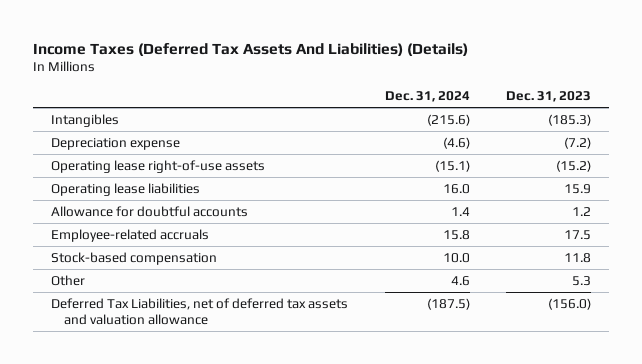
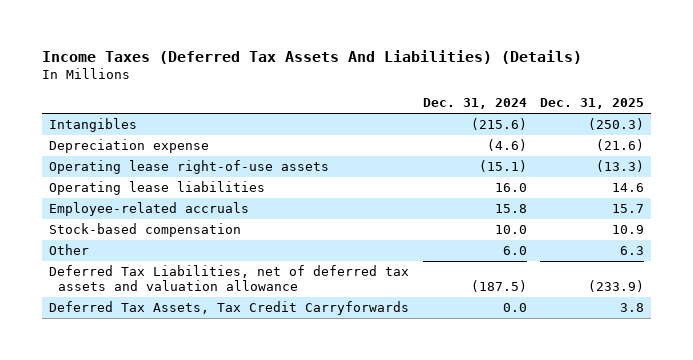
[506,91,592,103] Dec. 31, 2023 -> none
none -> [540,98,645,110] Dec. 31, 2025
[51,205,249,217] Allowance for doubtful accounts -> none
[450,275,470,286] 4.6 -> [502,246,527,256] 6.0
none -> [49,301,410,316] Deferred Tax Assets, Tax Credit Carryforwards

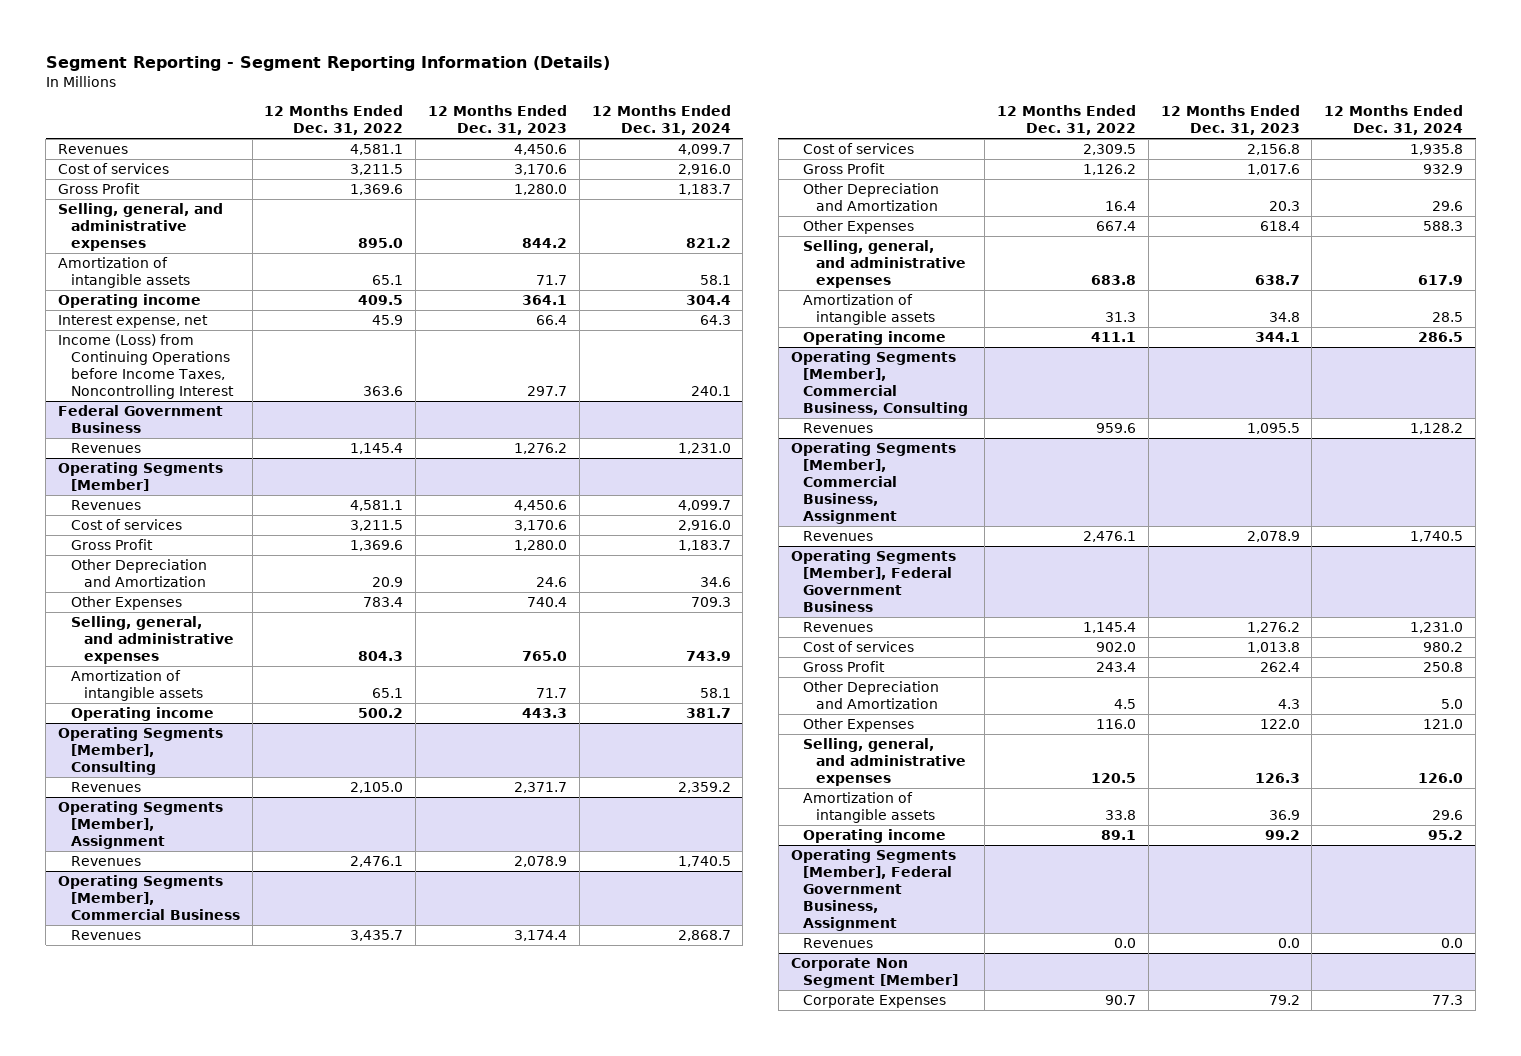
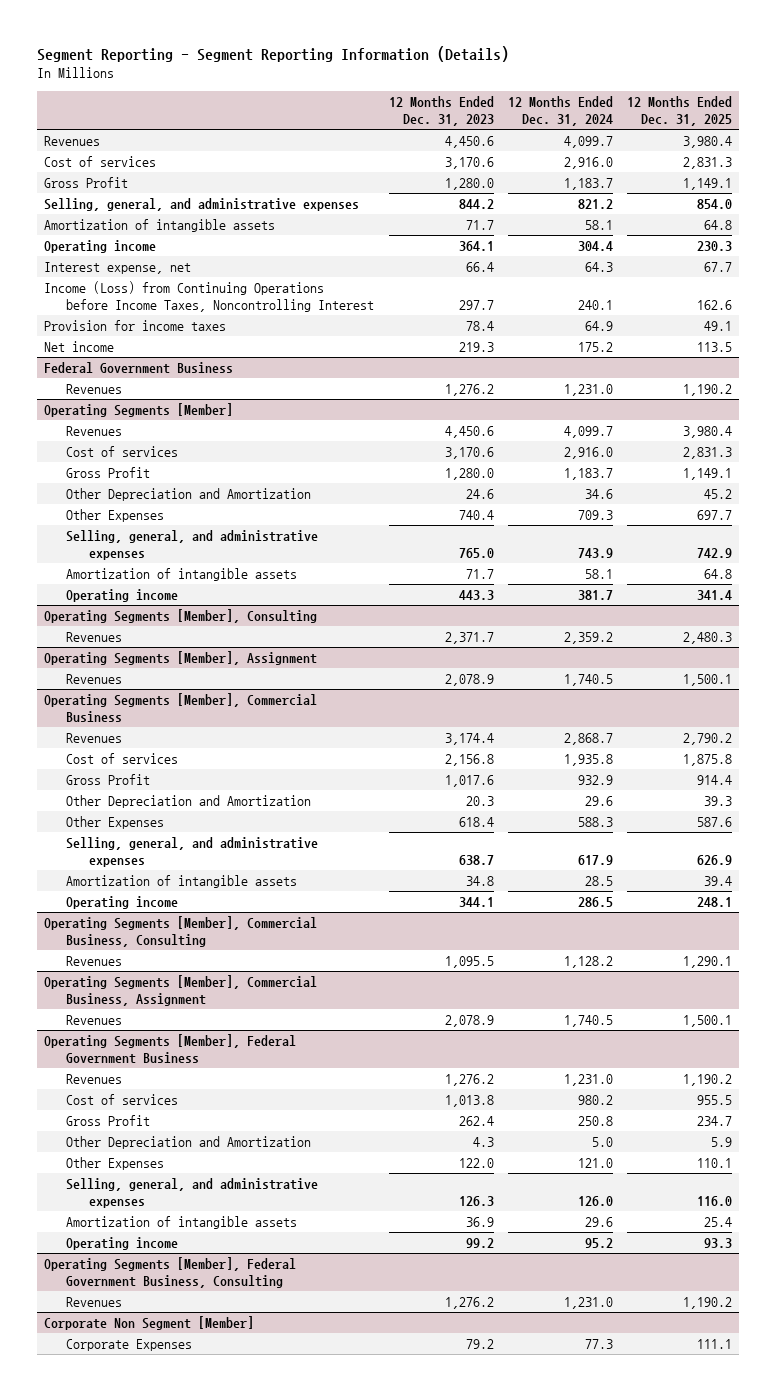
[264,105,404,136] 12 Months Ended Dec. 31, 2022 -> none
none -> [626,96,732,127] 12 Months Ended Dec. 31, 2025
none -> [44,319,227,331] Provision for income taxes
none -> [44,340,115,352] Net income
[790,849,956,932] Operating Segments [Member], Federal Government Business, Assignment -> [44,1256,297,1288] Operating Segments [Member], Federal Government Business, Consulting
[1277,938,1300,949] 0.0 -> [444,1296,494,1309] 1,276.2
[1441,938,1464,949] 0.0 -> [563,1296,613,1309] 1,231.0

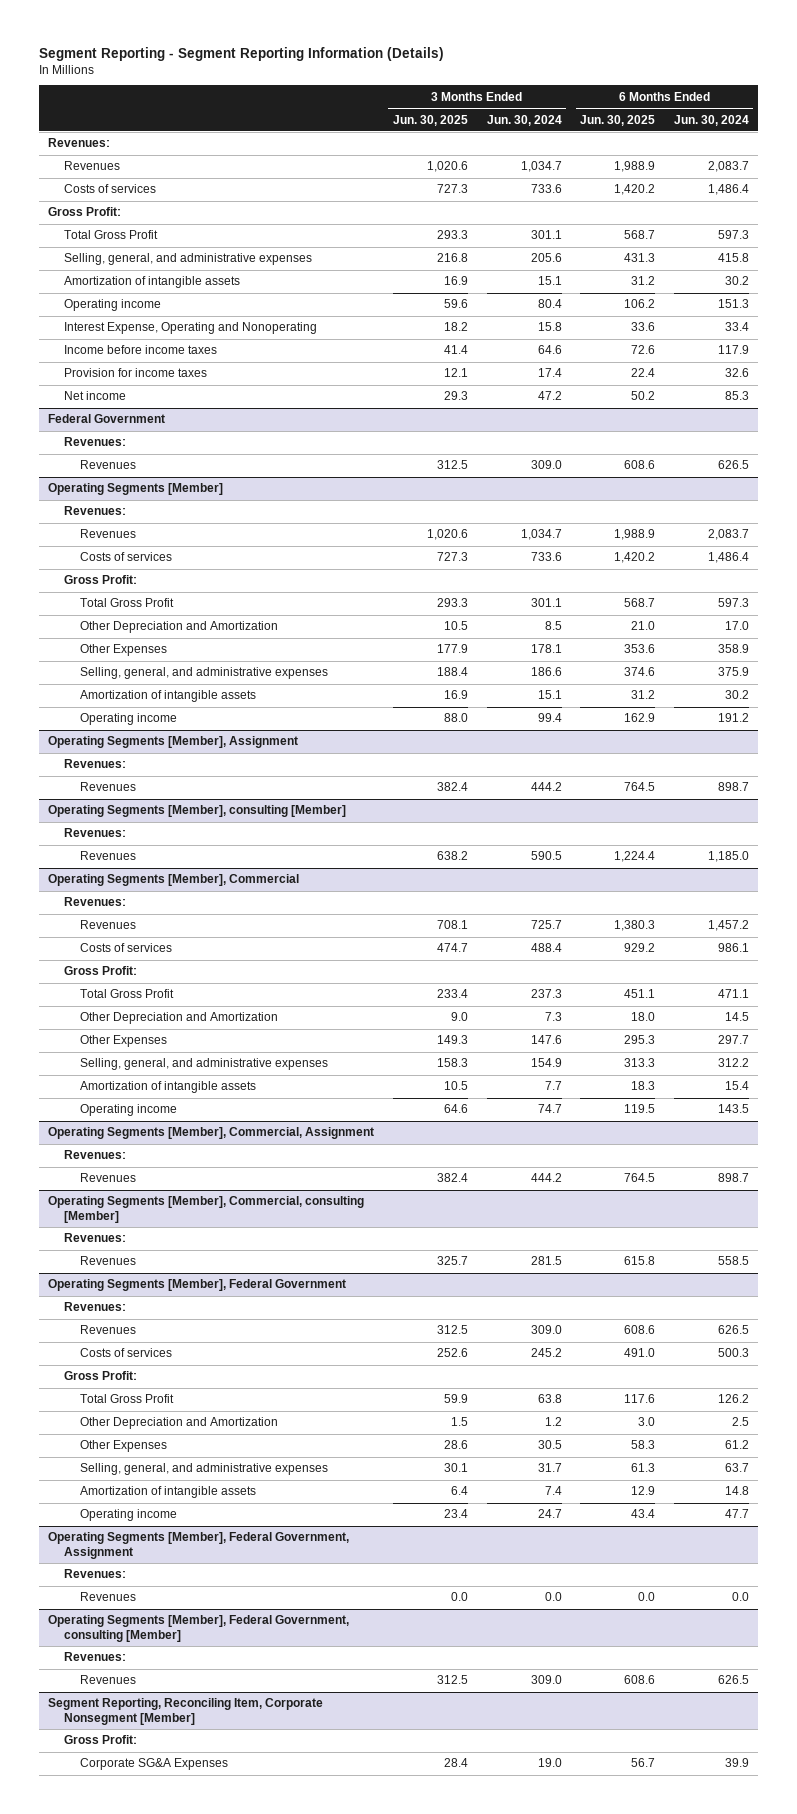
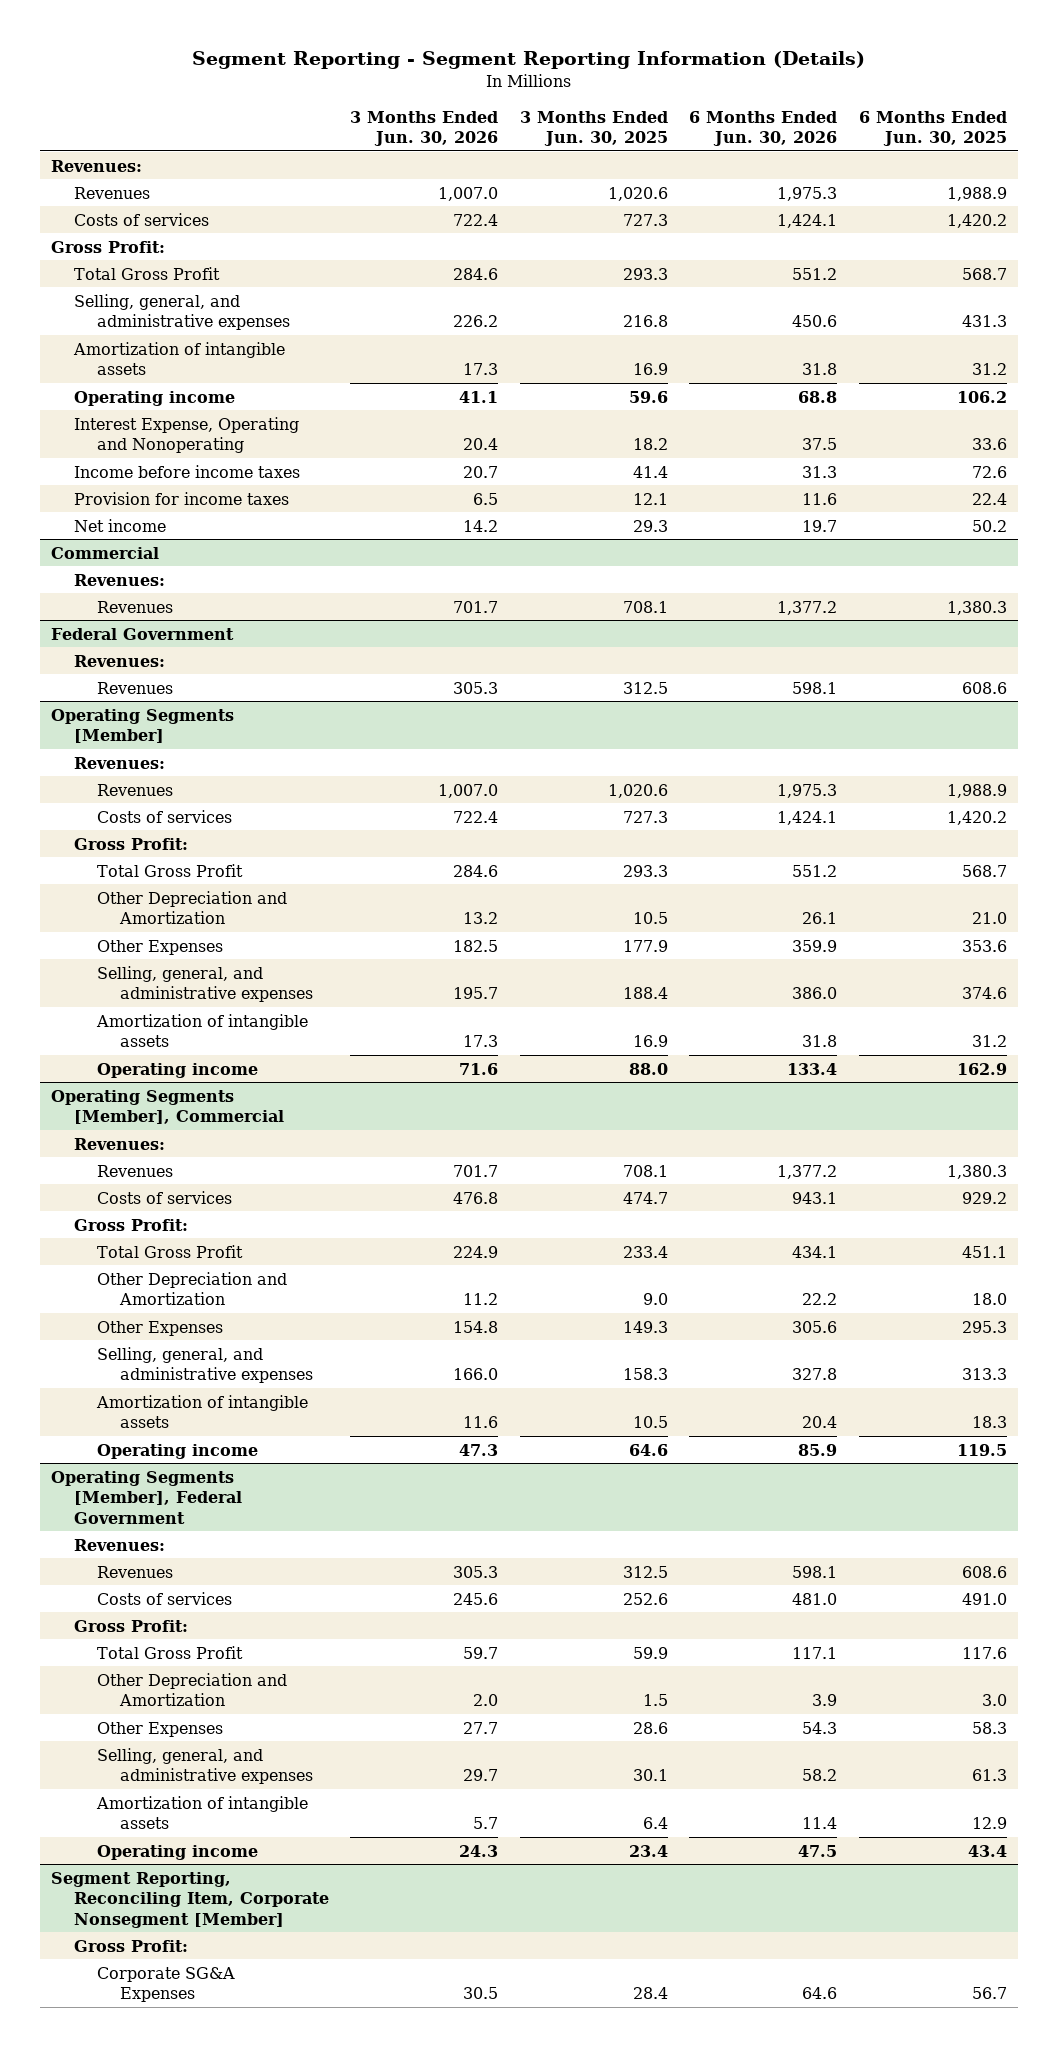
[486,114,562,126] Jun. 30, 2024 -> none
[673,114,749,126] Jun. 30, 2024 -> none
none -> [350,110,499,147] 3 Months Ended Jun. 30, 2026
none -> [689,110,838,147] 6 Months Ended Jun. 30, 2026
none -> [50,546,159,559] Commercial
none -> [73,573,165,586] Revenues:
none -> [96,600,173,613] Revenues
[48,736,299,749] Operating Segments [Member], Assignment -> none
[64,759,127,769] Revenues: -> none
[80,782,137,792] Revenues -> none
[48,805,347,818] Operating Segments [Member], consulting [Member] -> none
[64,828,127,838] Revenues: -> none
[80,851,137,861] Revenues -> none
[48,1127,375,1140] Operating Segments [Member], Commercial, Assignment -> none
[64,1150,127,1160] Revenues: -> none
[80,1173,137,1183] Revenues -> none
[48,1196,365,1223] Operating Segments [Member], Commercial, consulting [Member] -> none
[64,1233,127,1243] Revenues: -> none
[80,1256,137,1266] Revenues -> none
[48,1532,350,1559] Operating Segments [Member], Federal Government, Assignment -> none
[64,1569,127,1579] Revenues: -> none
[80,1592,137,1602] Revenues -> none
[48,1615,350,1642] Operating Segments [Member], Federal Government, consulting [Member] -> none
[64,1652,127,1662] Revenues: -> none
[80,1675,137,1685] Revenues -> none

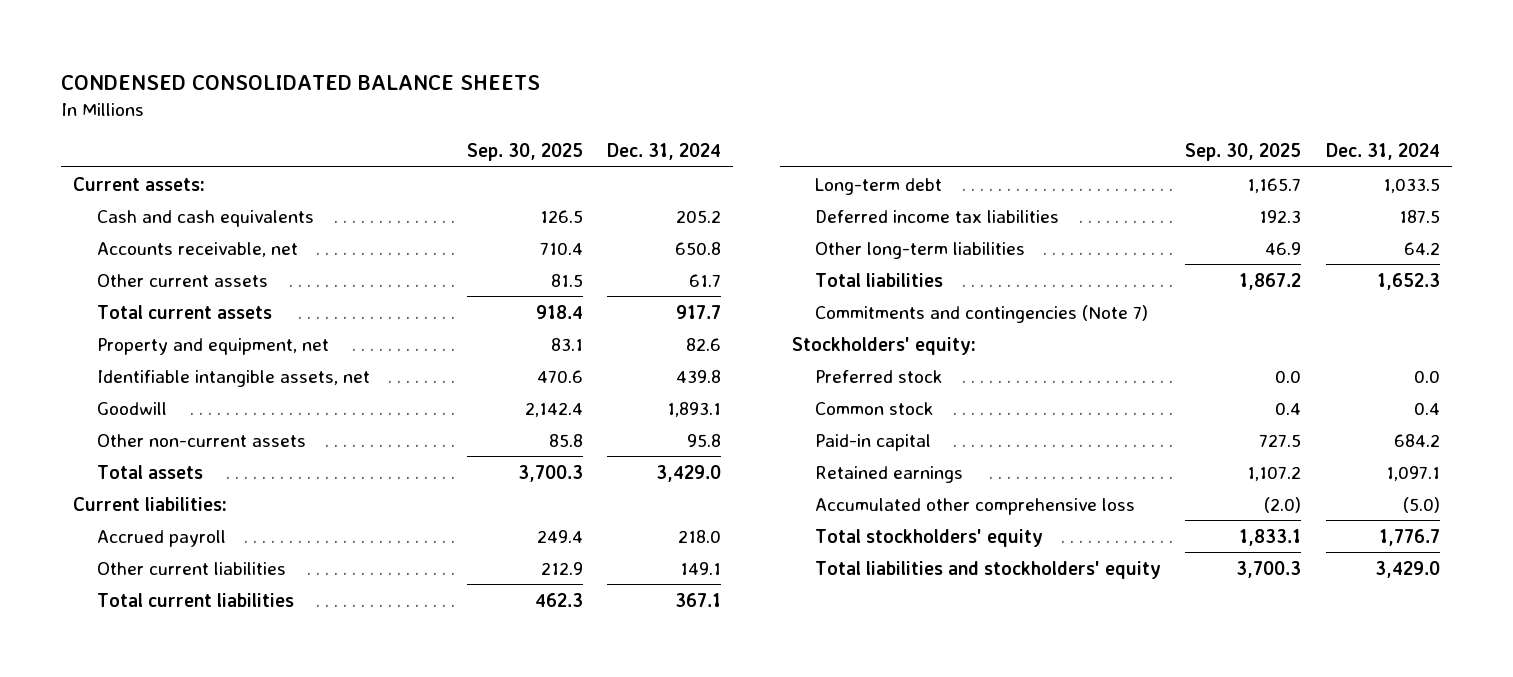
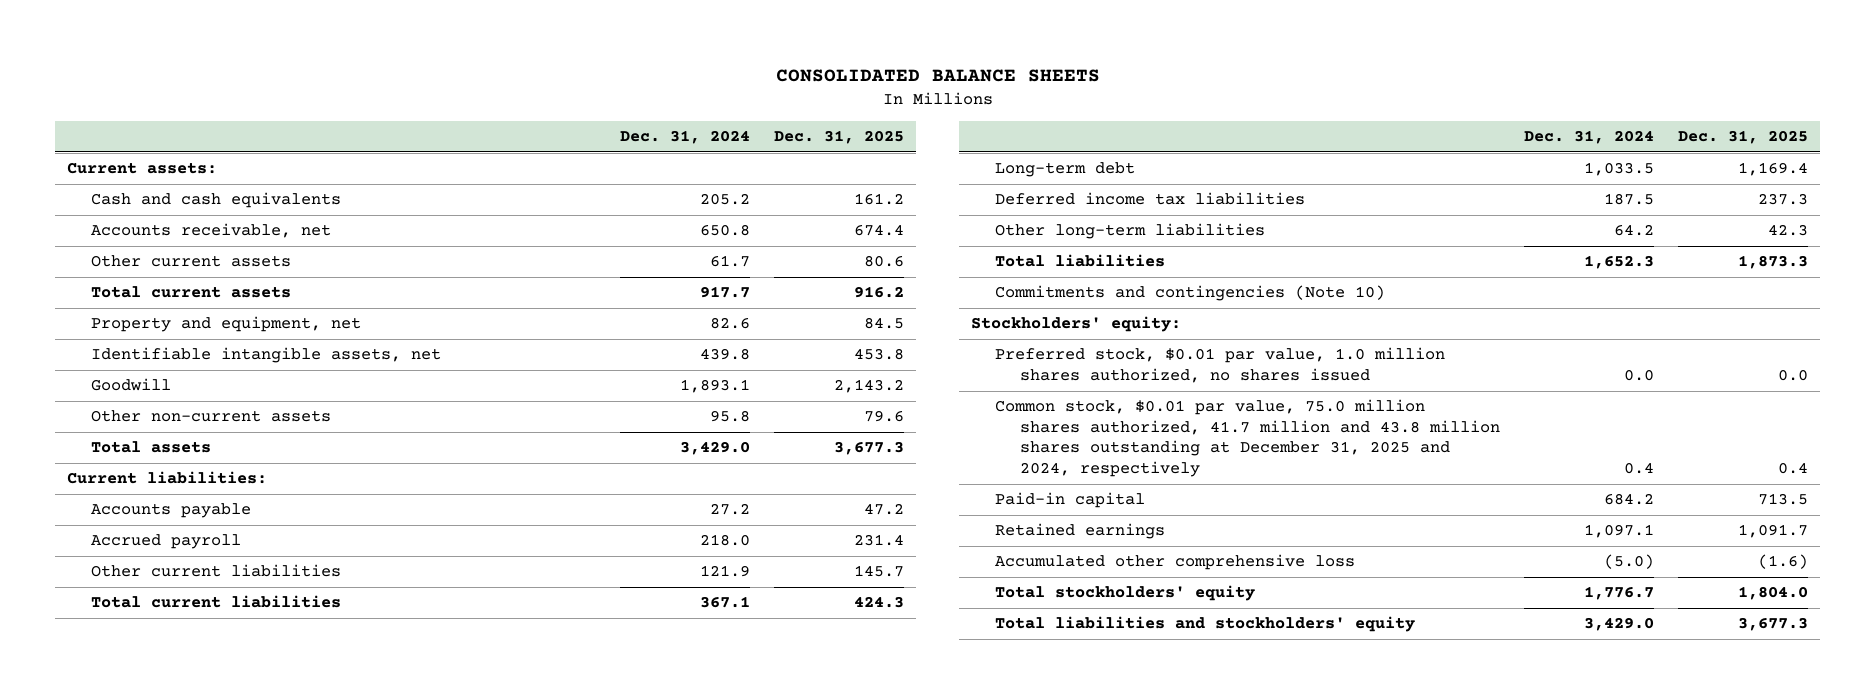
[61,75,541,91] CONDENSED CONSOLIDATED BALANCE SHEETS -> [775,68,1100,82] CONSOLIDATED BALANCE SHEETS
[466,142,583,161] Sep. 30, 2025 -> none
none -> [774,130,905,145] Dec. 31, 2025
none -> [91,503,252,519] Accounts payable
[679,561,721,575] 149.1 -> [700,565,751,578] 121.9
[815,304,1149,323] Commitments and contingencies (Note 7) -> [995,285,1386,302] Commitments and contingencies (Note 10)
[815,369,944,383] Preferred stock -> [995,347,1446,383] Preferred stock, $0.01 par value, 1.0 million shares authorized, no shares issued
[815,401,935,415] Common stock -> [995,399,1500,477] Common stock, $0.01 par value, 75.0 million shares authorized, 41.7 million and 43.8 million shares outstanding at December 31, 2025 and 2024, respectively

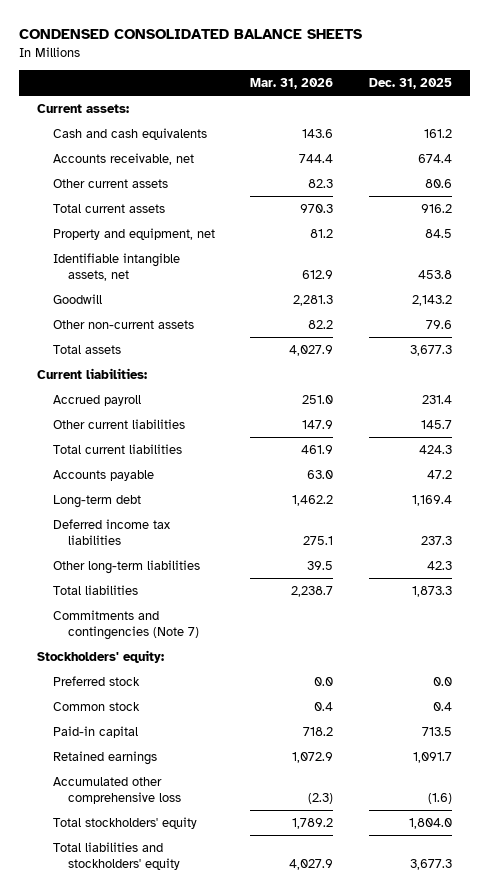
[775,68,1100,82] CONSOLIDATED BALANCE SHEETS -> [19,29,363,40] CONDENSED CONSOLIDATED BALANCE SHEETS
[620,130,751,145] Dec. 31, 2024 -> none
none -> [250,77,334,89] Mar. 31, 2026
[91,503,252,519] Accounts payable -> [52,470,154,482] Accounts payable
[995,285,1386,302] Commitments and contingencies (Note 10) -> [52,610,200,640] Commitments and contingencies (Note 7)
[995,347,1446,383] Preferred stock, $0.01 par value, 1.0 million shares authorized, no shares issued -> [52,676,140,687] Preferred stock
[995,399,1500,477] Common stock, $0.01 par value, 75.0 million shares authorized, 41.7 million and 43.8 million shares outstanding at December 31, 2025 and 2024, respectively -> [52,702,140,712] Common stock

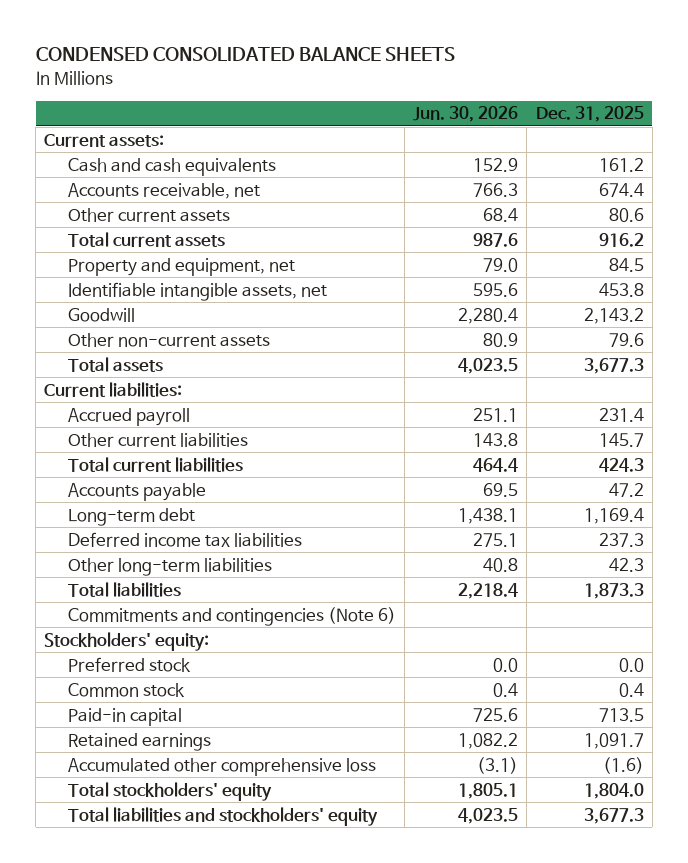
[250,77,334,89] Mar. 31, 2026 -> none
none -> [413,106,519,123] Jun. 30, 2026
[52,610,200,640] Commitments and contingencies (Note 7) -> [67,606,396,626] Commitments and contingencies (Note 6)

